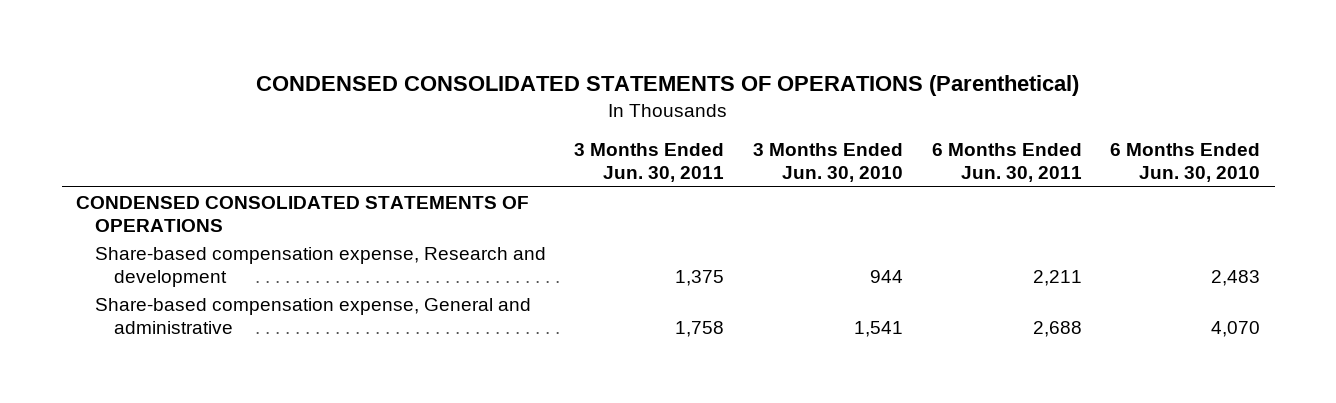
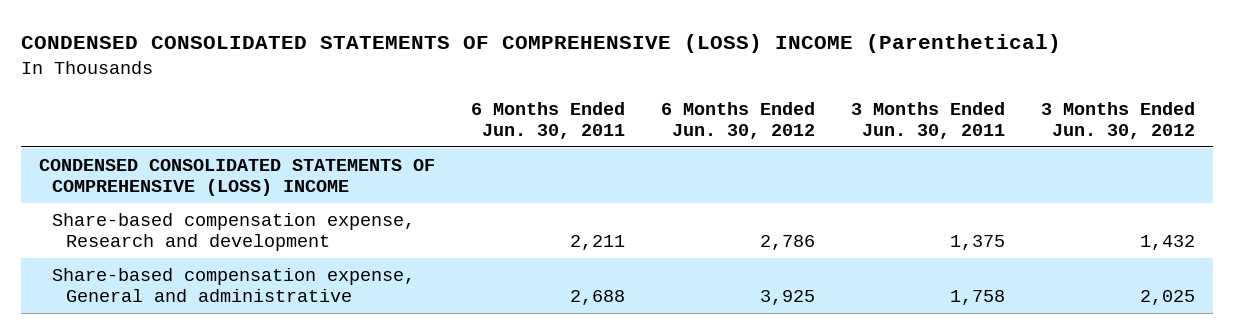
[256,75,1080,97] CONDENSED CONSOLIDATED STATEMENTS OF OPERATIONS (Parenthetical) -> [20,34,1061,54] CONDENSED CONSOLIDATED STATEMENTS OF COMPREHENSIVE (LOSS) INCOME (Parenthetical)
[753,143,904,183] 3 Months Ended Jun. 30, 2010 -> none
[1110,143,1261,183] 6 Months Ended Jun. 30, 2010 -> none
none -> [660,101,815,140] 6 Months Ended Jun. 30, 2012
none -> [1040,101,1195,140] 3 Months Ended Jun. 30, 2012
[75,195,529,232] CONDENSED CONSOLIDATED STATEMENTS OF OPERATIONS -> [38,158,435,197] CONDENSED CONSOLIDATED STATEMENTS OF COMPREHENSIVE (LOSS) INCOME

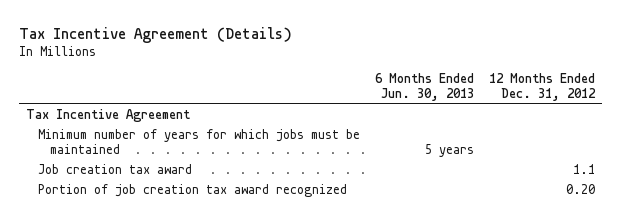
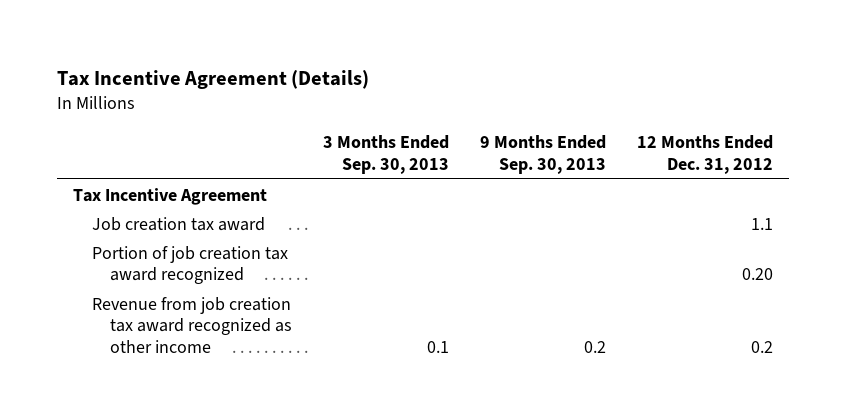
[374,73,474,102] 6 Months Ended Jun. 30, 2013 -> none
none -> [323,135,450,174] 3 Months Ended Sep. 30, 2013
none -> [480,135,607,174] 9 Months Ended Sep. 30, 2013
[37,129,360,155] Minimum number of years for which jobs must be maintained -> none
none -> [91,296,293,354] Revenue from job creation tax award recognized as other income

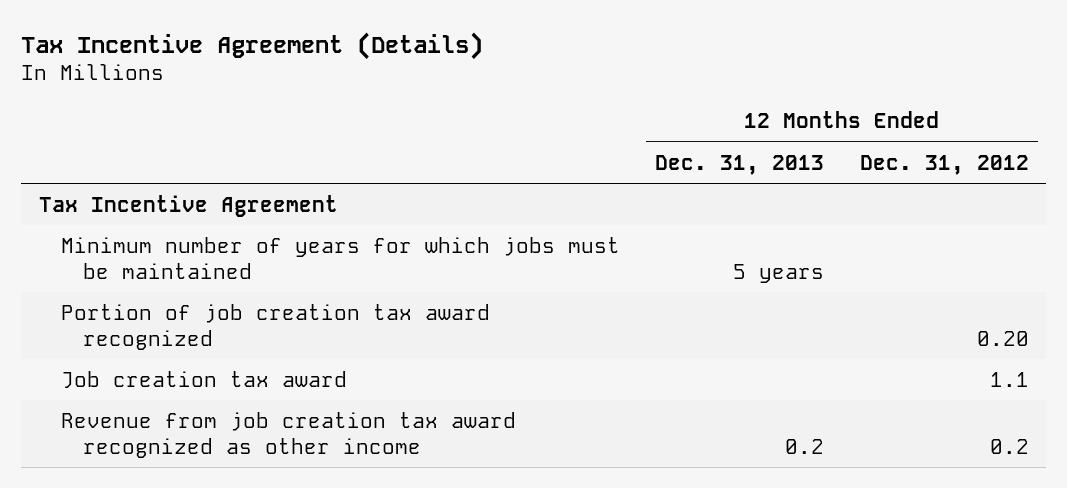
[323,135,450,174] 3 Months Ended Sep. 30, 2013 -> none
[480,135,607,174] 9 Months Ended Sep. 30, 2013 -> none
none -> [655,154,825,175] Dec. 31, 2013
none -> [60,236,620,279] Minimum number of years for which jobs must be maintained
[91,216,265,231] Job creation tax award -> [60,370,347,388] Job creation tax award

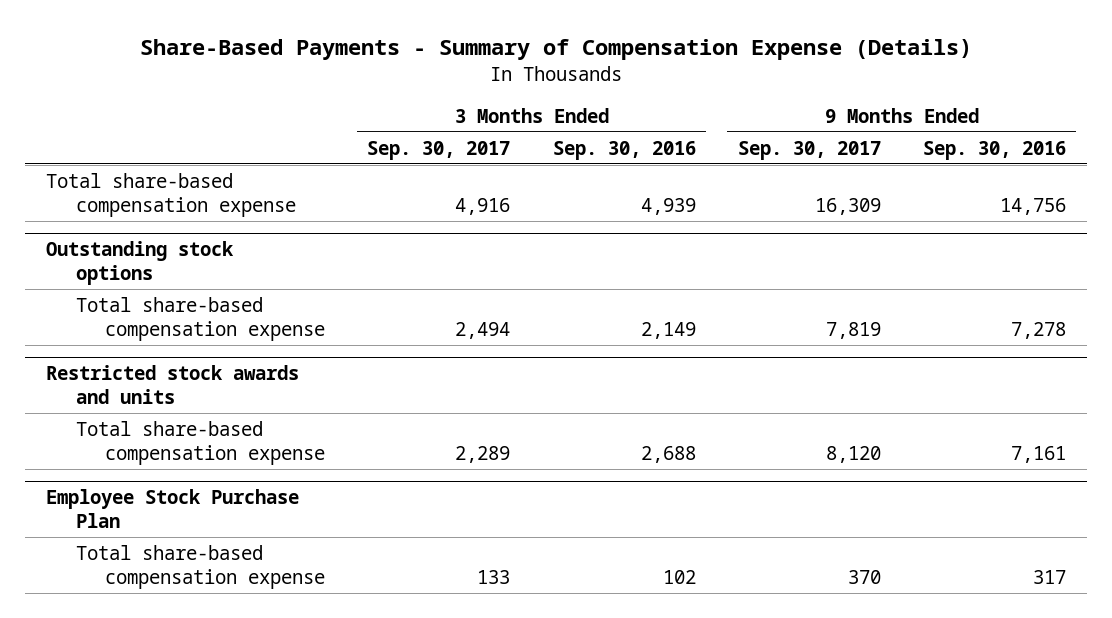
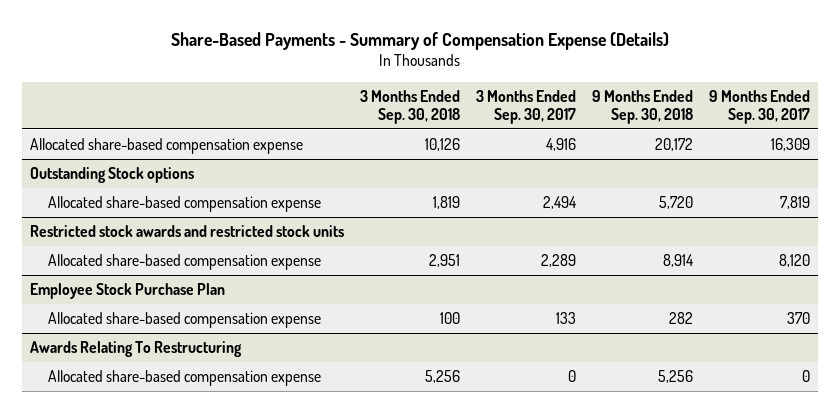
[552,140,696,160] Sep. 30, 2016 -> none
[922,140,1066,160] Sep. 30, 2016 -> none
none -> [359,89,460,124] 3 Months Ended Sep. 30, 2018
none -> [592,89,694,124] 9 Months Ended Sep. 30, 2018
[46,172,296,218] Total share-based compensation expense -> [29,137,303,154] Allocated share-based compensation expense
[46,240,235,286] Outstanding stock options -> [29,166,194,183] Outstanding Stock options
[75,296,326,342] Total share-based compensation expense -> [48,195,322,212] Allocated share-based compensation expense
[46,364,300,405] Restricted stock awards and units -> [29,224,344,237] Restricted stock awards and restricted stock units
[75,420,326,466] Total share-based compensation expense -> [48,253,322,270] Allocated share-based compensation expense
[75,544,326,590] Total share-based compensation expense -> [48,311,322,328] Allocated share-based compensation expense
none -> [29,340,242,357] Awards Relating To Restructuring
none -> [48,369,322,386] Allocated share-based compensation expense

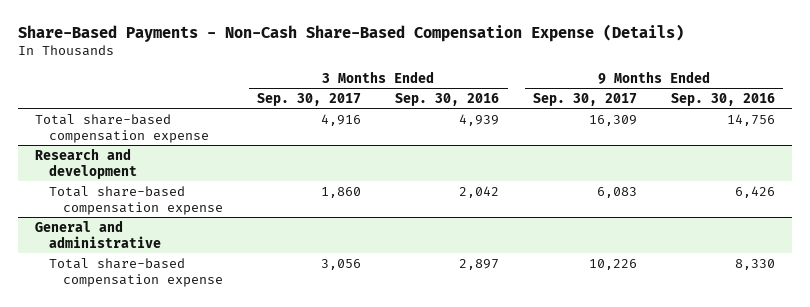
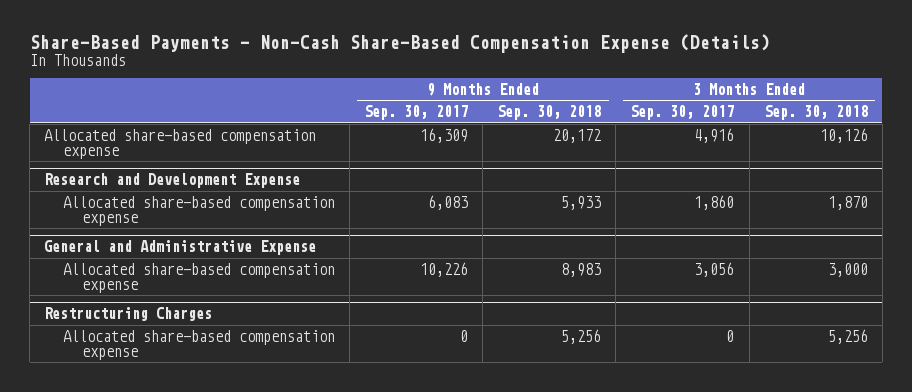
[395,92,500,106] Sep. 30, 2016 -> none
[671,92,776,106] Sep. 30, 2016 -> none
none -> [497,105,602,121] Sep. 30, 2018
none -> [763,105,868,121] Sep. 30, 2018
[34,113,210,144] Total share-based compensation expense -> [44,128,317,159] Allocated share-based compensation expense
[34,147,138,180] Research and development -> [44,173,301,189] Research and Development Expense
[49,185,224,216] Total share-based compensation expense -> [62,195,335,226] Allocated share-based compensation expense
[34,219,162,249] General and administrative -> [44,240,317,256] General and Administrative Expense
[49,257,224,288] Total share-based compensation expense -> [62,262,335,293] Allocated share-based compensation expense
none -> [44,307,213,322] Restructuring Charges
none -> [62,329,335,360] Allocated share-based compensation expense

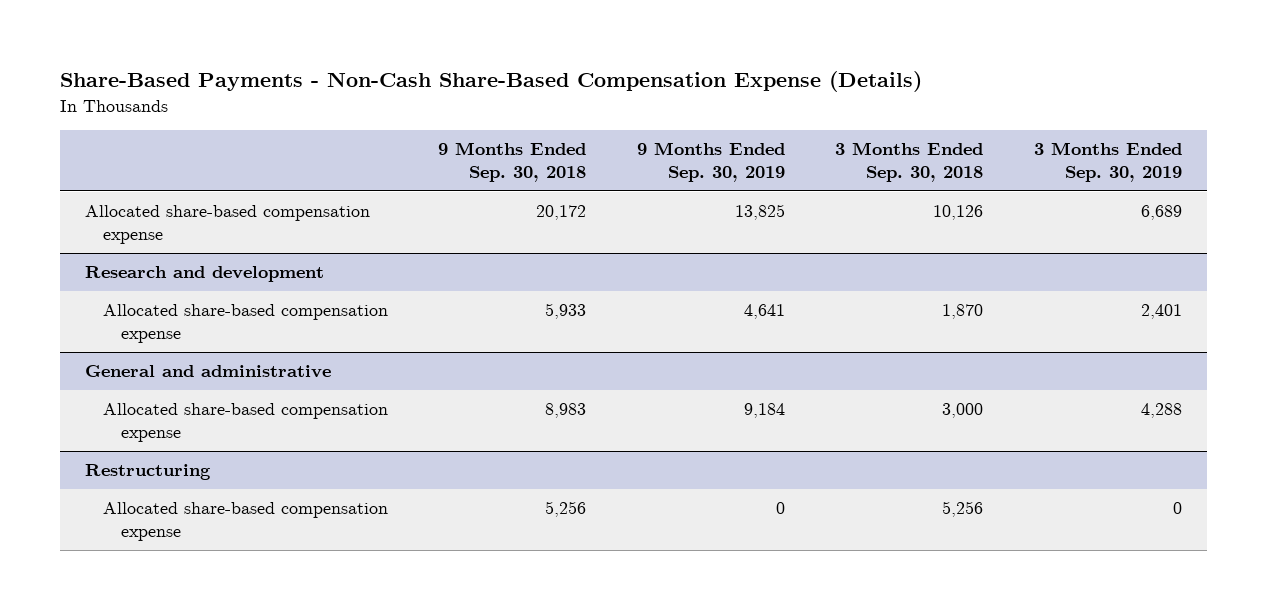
[364,105,469,121] Sep. 30, 2017 -> none
[630,105,735,121] Sep. 30, 2017 -> none
none -> [636,141,785,183] 9 Months Ended Sep. 30, 2019
none -> [1033,141,1182,183] 3 Months Ended Sep. 30, 2019
[44,173,301,189] Research and Development Expense -> [84,266,324,283] Research and development
[44,240,317,256] General and Administrative Expense -> [84,365,331,379] General and administrative
[44,307,213,322] Restructuring Charges -> [84,464,211,481] Restructuring

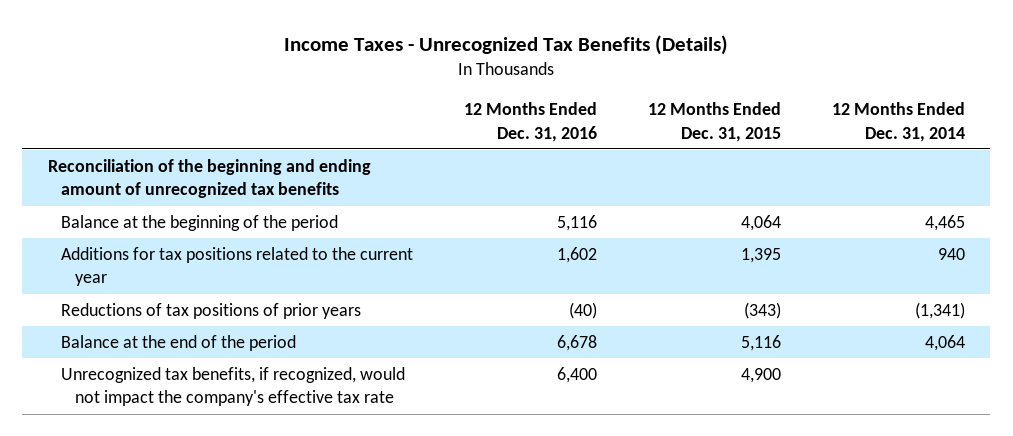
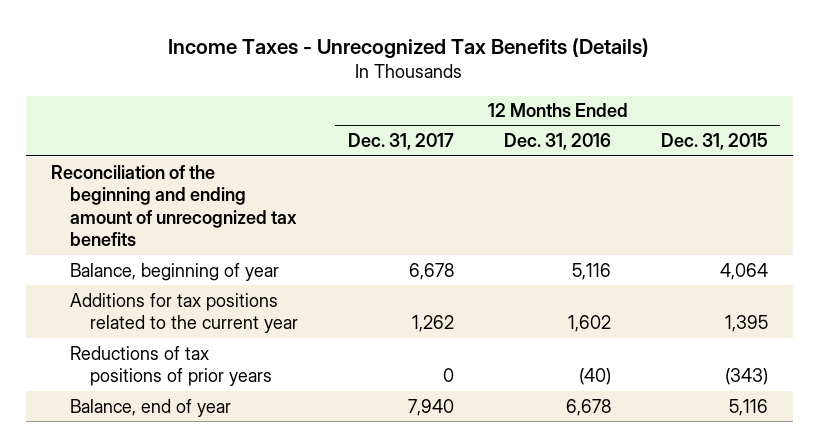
[831,102,965,142] 12 Months Ended Dec. 31, 2014 -> none
none -> [347,133,454,151] Dec. 31, 2017
[61,214,339,231] Balance at the beginning of the period -> [70,262,280,281] Balance, beginning of year
[61,366,406,407] Unrecognized tax benefits, if recognized, would not impact the company's effective tax rate -> none
[61,334,297,351] Balance at the end of the period -> [70,398,232,417] Balance, end of year

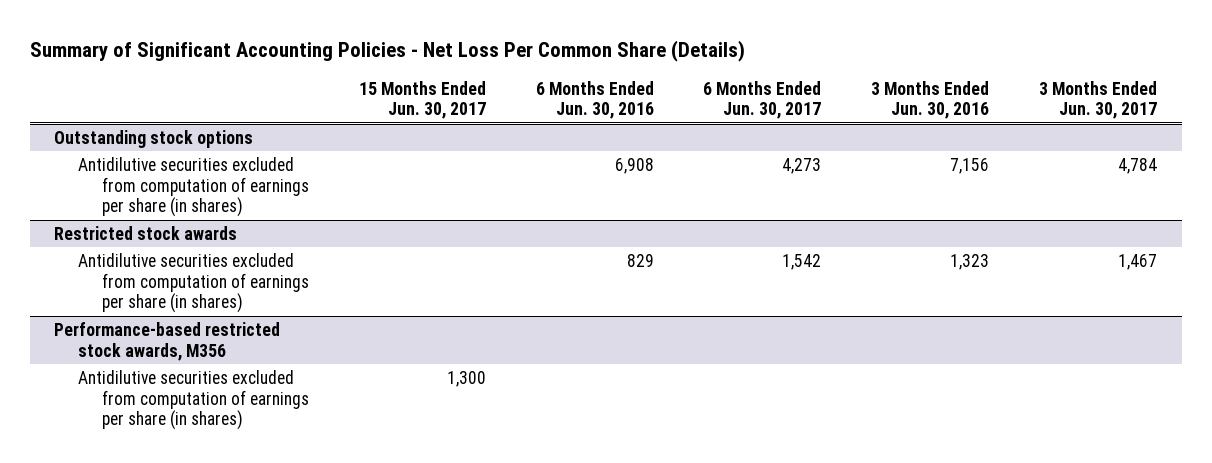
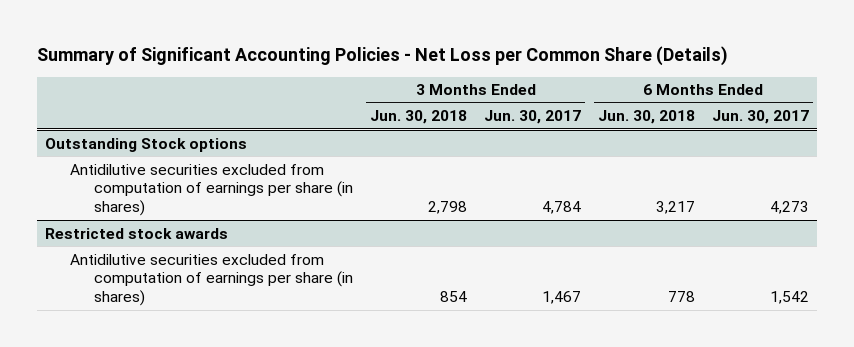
[29,40,745,63] Summary of Significant Accounting Policies - Net Loss Per Common Share (Details) -> [36,46,728,67] Summary of Significant Accounting Policies - Net Loss per Common Share (Details)
[358,80,486,120] 15 Months Ended Jun. 30, 2017 -> none
[535,80,654,120] 6 Months Ended Jun. 30, 2016 -> none
[871,80,990,120] 3 Months Ended Jun. 30, 2016 -> none
none -> [370,110,468,125] Jun. 30, 2018
none -> [597,110,695,125] Jun. 30, 2018
[54,129,254,148] Outstanding stock options -> [45,137,248,152] Outstanding Stock options
[54,321,281,361] Performance-based restricted stock awards, M356 -> none
[78,369,310,431] Antidilutive securities excluded from computation of earnings per share (in shares) -> none

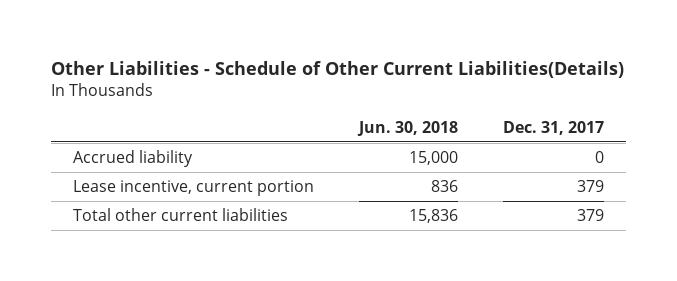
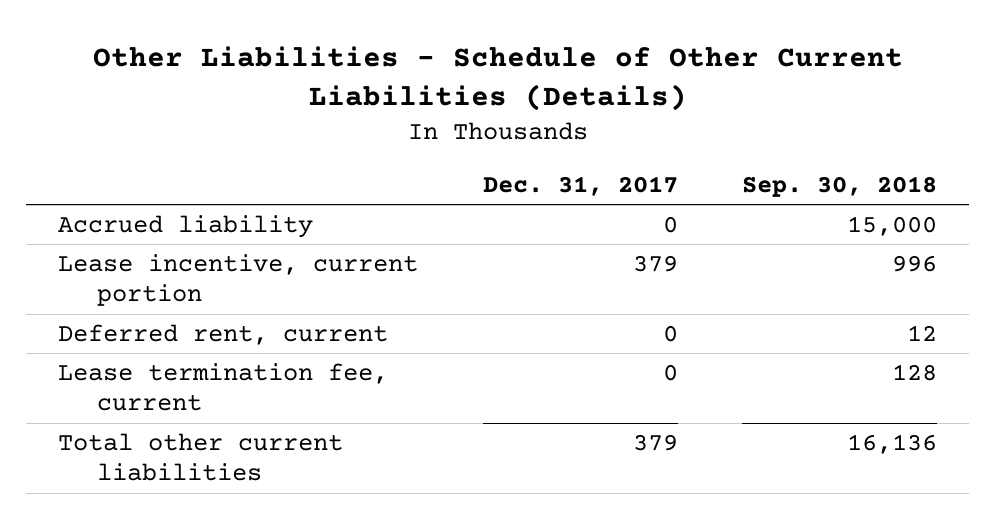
[50,61,624,79] Other Liabilities - Schedule of Other Current Liabilities(Details) -> [92,45,903,112] Other Liabilities - Schedule of Other Current Liabilities (Details)
[356,120,458,136] Jun. 30, 2018 -> none
none -> [742,175,938,197] Sep. 30, 2018
none -> [58,324,389,346] Deferred rent, current
none -> [58,363,389,412] Lease termination fee, current

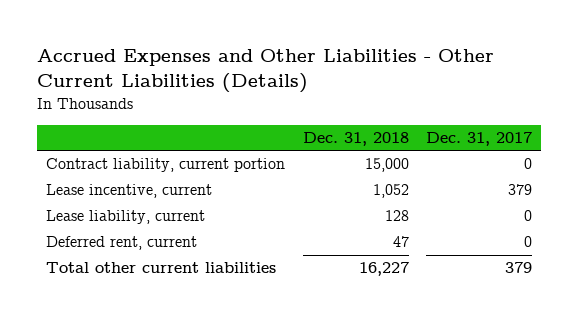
[92,45,903,112] Other Liabilities - Schedule of Other Current Liabilities (Details) -> [37,48,495,93] Accrued Expenses and Other Liabilities - Other Current Liabilities (Details)
[742,175,938,197] Sep. 30, 2018 -> none
none -> [302,132,409,147] Dec. 31, 2018
[58,215,314,239] Accrued liability -> [45,158,285,173] Contract liability, current portion
[58,254,419,307] Lease incentive, current portion -> [45,184,212,199] Lease incentive, current
none -> [45,210,205,225] Lease liability, current
[58,363,389,412] Lease termination fee, current -> none

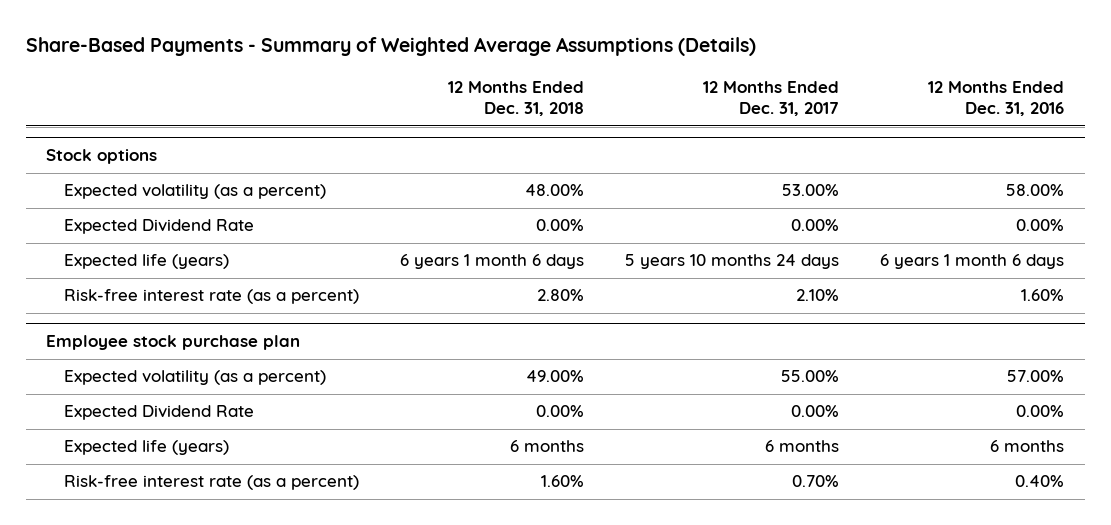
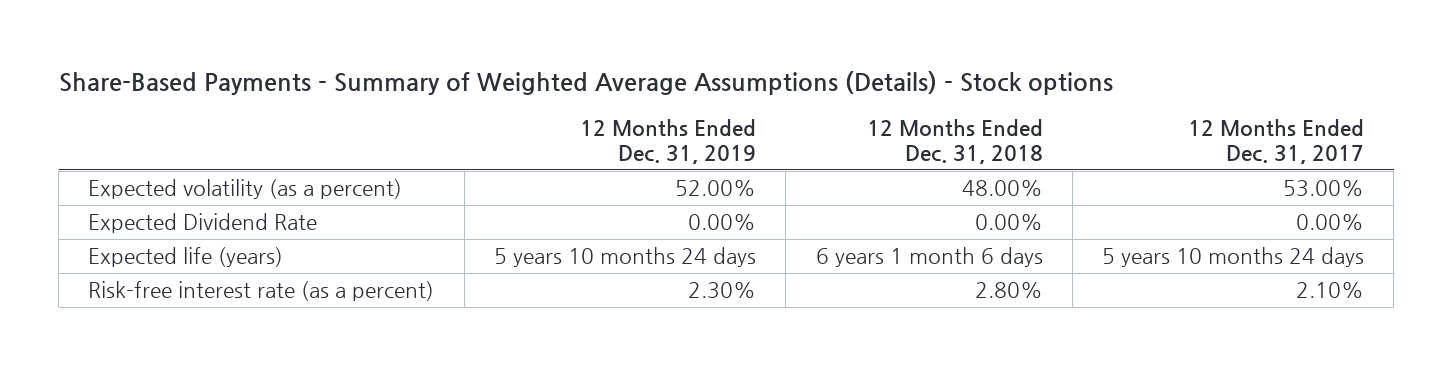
[25,37,756,57] Share-Based Payments - Summary of Weighted Average Assumptions (Details) -> [58,71,1113,96] Share-Based Payments - Summary of Weighted Average Assumptions (Details) - Stock options
[928,80,1065,117] 12 Months Ended Dec. 31, 2016 -> none
none -> [579,118,756,165] 12 Months Ended Dec. 31, 2019
[46,149,158,165] Stock options -> none
[46,335,301,351] Employee stock purchase plan -> none
[64,370,327,386] Expected volatility (as a percent) -> none
[64,405,255,421] Expected Dividend Rate -> none
[64,440,230,456] Expected life (years) -> none
[64,475,360,491] Risk-free interest rate (as a percent) -> none

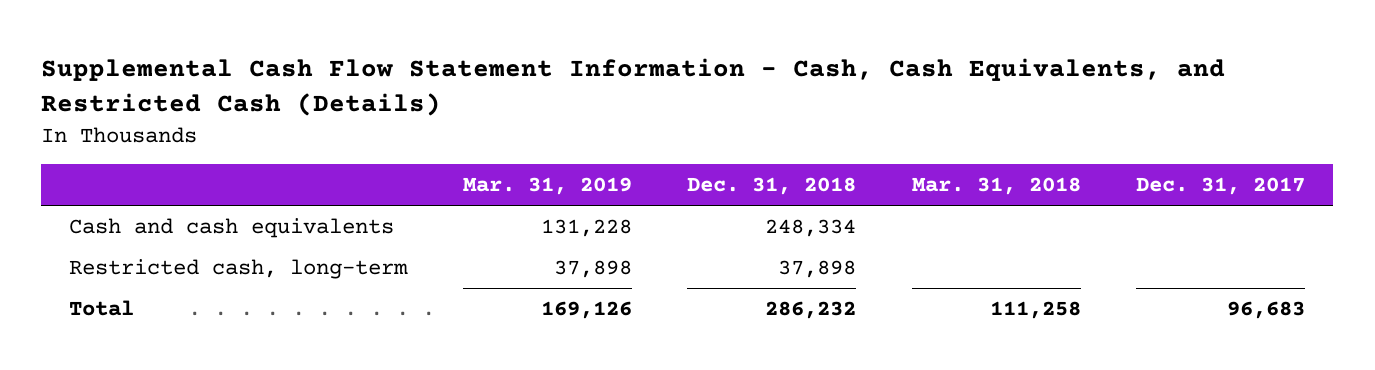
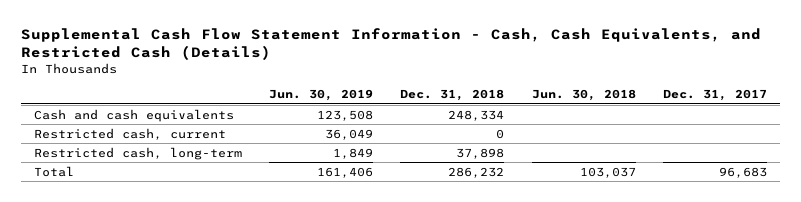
[462,177,632,196] Mar. 31, 2019 -> none
[911,177,1081,196] Mar. 31, 2018 -> none
none -> [269,89,374,102] Jun. 30, 2019
none -> [531,89,636,102] Jun. 30, 2018
none -> [34,127,227,140] Restricted cash, current

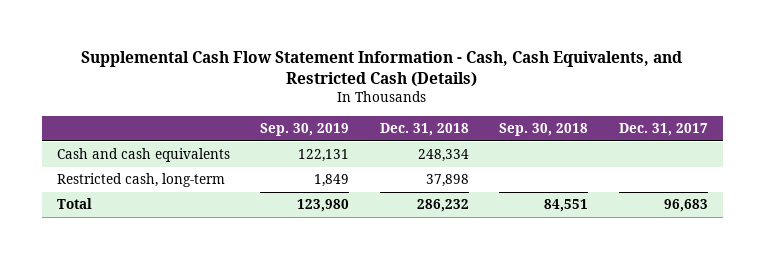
[269,89,374,102] Jun. 30, 2019 -> none
[531,89,636,102] Jun. 30, 2018 -> none
none -> [260,123,350,137] Sep. 30, 2019
none -> [499,123,589,137] Sep. 30, 2018
[34,127,227,140] Restricted cash, current -> none

